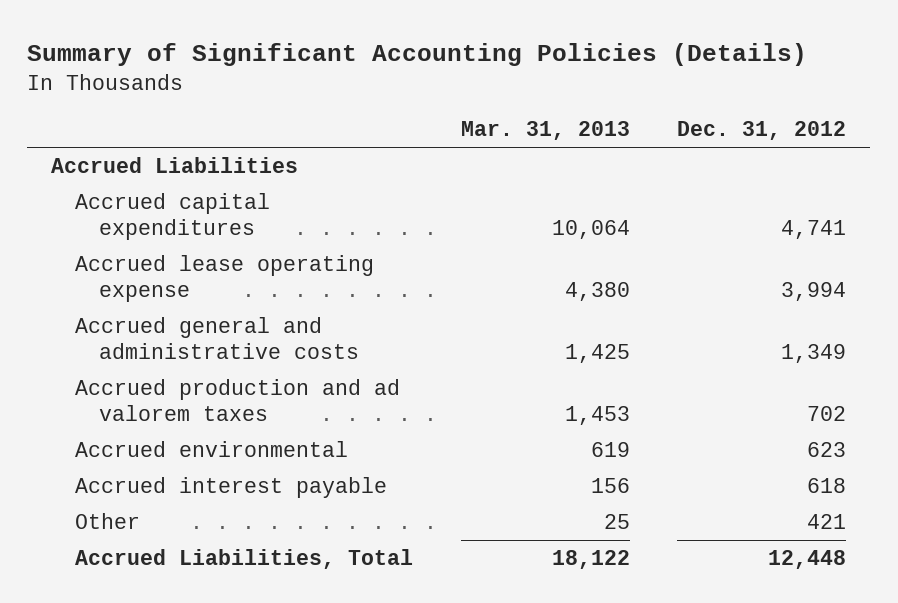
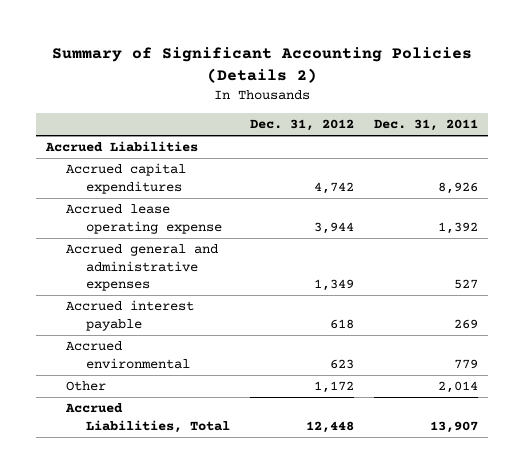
[27,42,808,66] Summary of Significant Accounting Policies (Details) -> [51,46,472,83] Summary of Significant Accounting Policies (Details 2)
[460,121,630,141] Mar. 31, 2013 -> none
none -> [374,119,479,132] Dec. 31, 2011
[75,379,401,422] Accrued production and ad valorem taxes -> none
[781,220,847,240] 4,741 -> [314,181,355,194] 4,742
[781,282,847,302] 3,994 -> [314,221,355,234] 3,944
[75,317,360,360] Accrued general and administrative costs -> [65,244,218,292] Accrued general and administrative expenses
[75,441,349,458] Accrued environmental -> [65,341,190,369] Accrued environmental
[807,514,847,530] 421 -> [314,381,355,394] 1,172

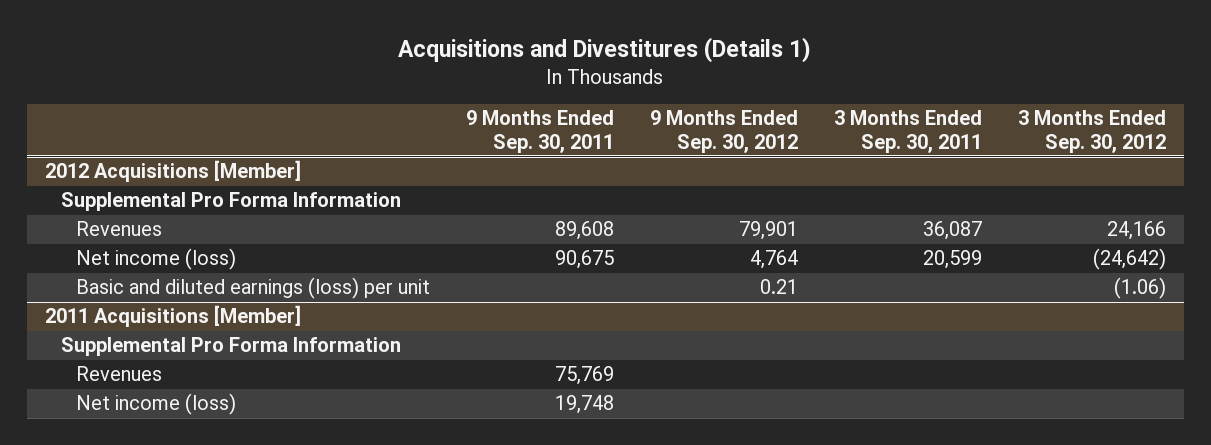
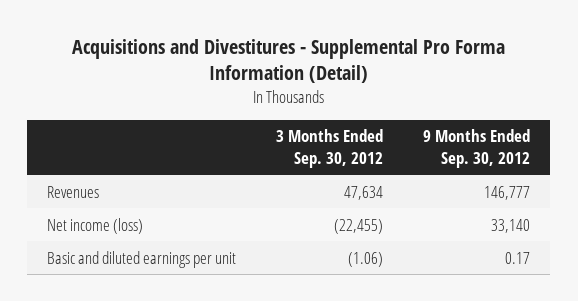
[398,37,812,64] Acquisitions and Divestitures (Details 1) -> [71,38,505,83] Acquisitions and Divestitures - Supplemental Pro Forma Information (Detail)
[466,110,615,153] 9 Months Ended Sep. 30, 2011 -> none
[834,110,983,153] 3 Months Ended Sep. 30, 2011 -> none
[44,160,301,183] 2012 Acquisitions [Member] -> none
[60,192,401,212] Supplemental Pro Forma Information -> none
[44,305,301,328] 2011 Acquisitions [Member] -> none
[60,337,401,357] Supplemental Pro Forma Information -> none
[76,366,163,382] Revenues -> none
[76,393,237,416] Net income (loss) -> none
[739,221,799,241] 79,901 -> [484,185,531,200] 146,777
[1107,221,1167,241] 24,166 -> [344,185,384,200] 47,634
[750,250,799,270] 4,764 -> [491,218,531,233] 33,140
[1093,248,1167,271] (24,642) -> [334,218,384,234] (22,455)
[76,277,431,300] Basic and diluted earnings (loss) per unit -> [47,250,237,268] Basic and diluted earnings per unit
[760,279,799,295] 0.21 -> [505,251,531,264] 0.17

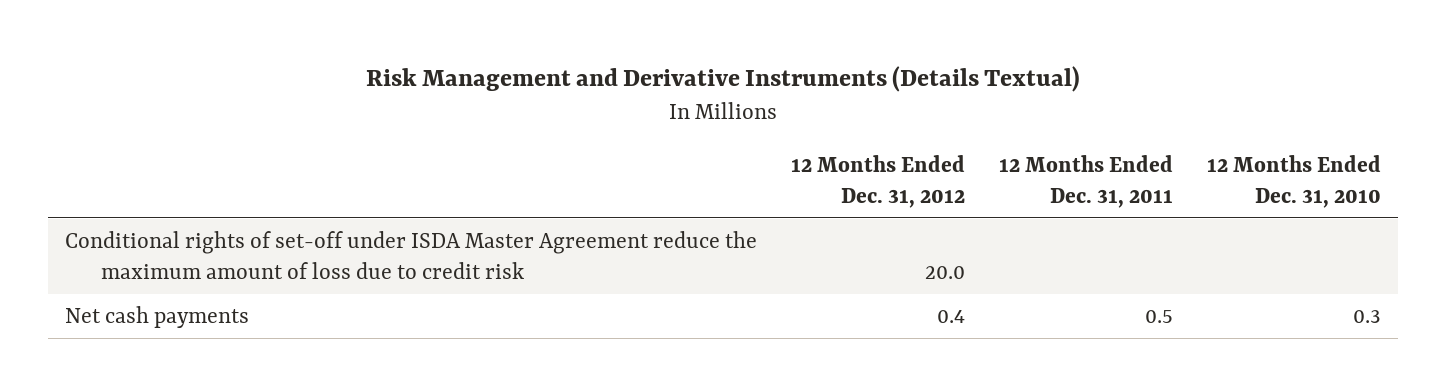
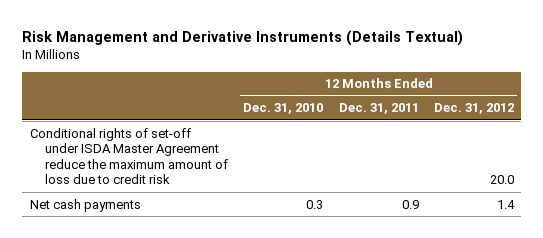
[936,310,965,324] 0.4 -> [496,199,515,209] 1.4
[1144,310,1173,324] 0.5 -> [401,199,419,209] 0.9

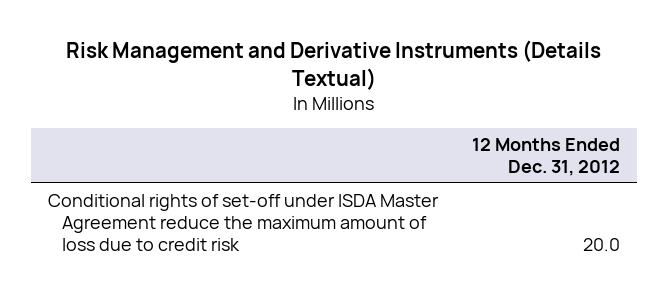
[243,103,324,115] Dec. 31, 2010 -> none
[338,103,419,115] Dec. 31, 2011 -> none
[29,198,141,212] Net cash payments -> none

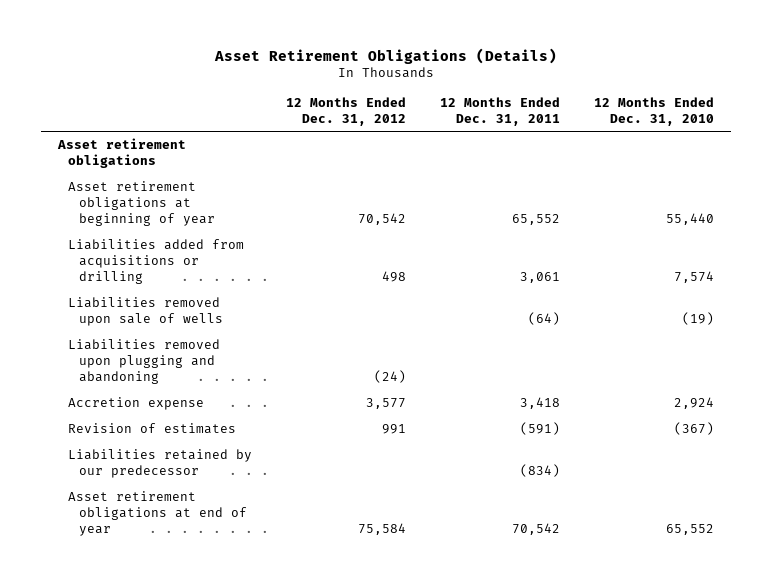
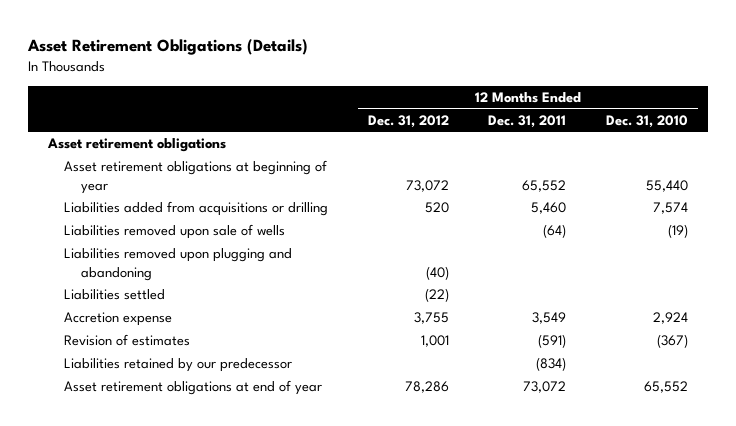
[358,213,407,226] 70,542 -> [405,179,449,192] 73,072
[382,271,407,283] 498 -> [424,202,449,214] 520
[519,272,560,284] 3,061 -> [531,202,567,215] 5,460
[374,370,407,384] (24) -> [425,265,449,280] (40)
none -> [64,289,166,301] Liabilities settled
[366,398,407,410] 3,577 -> [413,312,449,325] 3,755
[519,397,560,410] 3,418 -> [532,312,567,325] 3,549
[382,424,407,435] 991 -> [420,335,449,348] 1,001
[358,523,407,536] 75,584 -> [404,381,449,394] 78,286
[511,523,560,536] 70,542 -> [523,381,567,394] 73,072

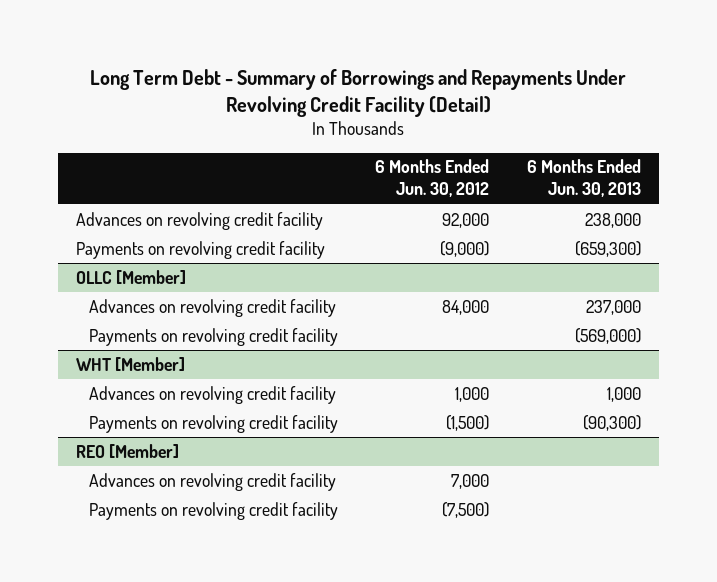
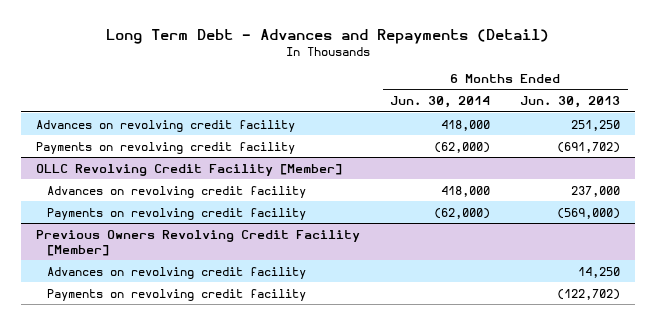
[90,68,627,117] Long Term Debt - Summary of Borrowings and Repayments Under Revolving Credit Facility (Detail) -> [106,28,550,44] Long Term Debt - Advances and Repayments (Detail)
[375,159,490,198] 6 Months Ended Jun. 30, 2012 -> none
none -> [390,96,491,109] Jun. 30, 2014
[76,269,187,284] OLLC [Member] -> none
[584,212,641,228] 238,000 -> [571,119,621,131] 251,250
[574,240,641,257] (659,300) -> [557,141,621,153] (691,702)
none -> [35,163,342,176] OLLC Revolving Credit Facility [Member]
[76,356,186,371] WHT [Member] -> none
[76,443,180,458] REO [Member] -> none
[89,472,337,491] Advances on revolving credit facility -> none
[89,501,339,520] Payments on revolving credit facility -> none
none -> [35,229,360,256] Previous Owners Revolving Credit Facility [Member]
[606,386,641,402] 1,000 -> [578,266,621,278] 14,250
[582,414,641,431] (90,300) -> [557,288,621,300] (122,702)

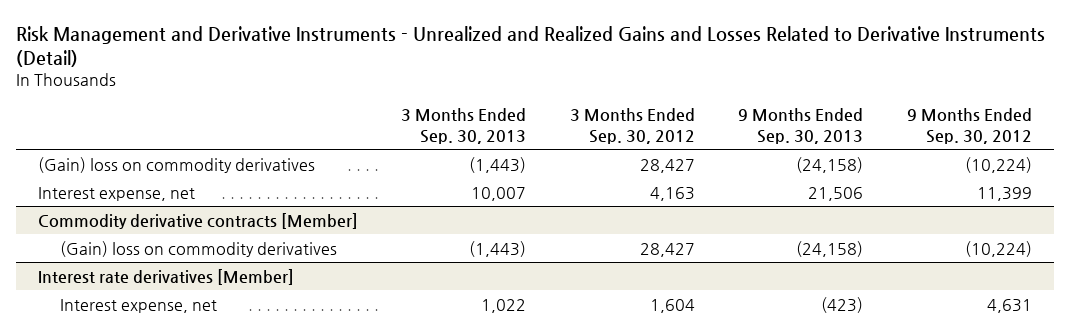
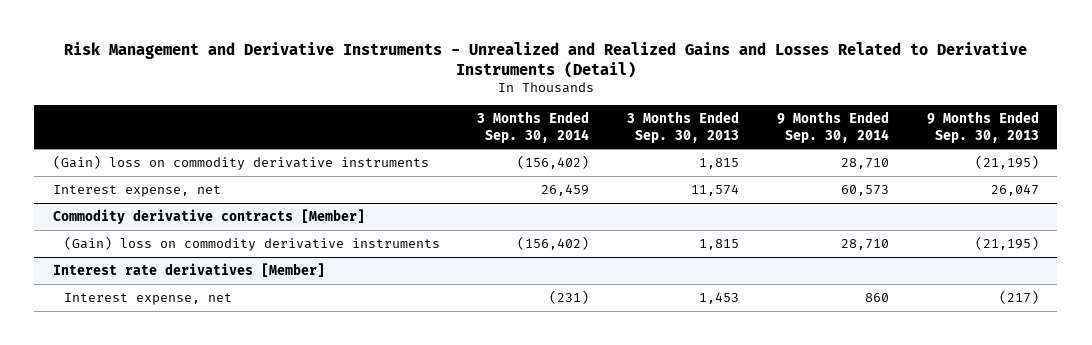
[569,108,695,144] 3 Months Ended Sep. 30, 2012 -> none
[907,108,1033,144] 9 Months Ended Sep. 30, 2012 -> none
none -> [477,111,590,143] 3 Months Ended Sep. 30, 2014
none -> [776,111,889,143] 9 Months Ended Sep. 30, 2014
[37,156,315,173] (Gain) loss on commodity derivatives -> [53,154,430,170] (Gain) loss on commodity derivative instruments
[469,156,527,173] (1,443) -> [699,157,740,169] 1,815
[796,156,864,173] (24,158) -> [974,154,1039,169] (21,195)
[471,186,527,201] 10,007 -> [691,183,740,196] 11,574
[808,186,864,201] 21,506 -> [990,183,1039,196] 26,047
[60,240,338,257] (Gain) loss on commodity derivatives -> [63,235,440,251] (Gain) loss on commodity derivative instruments
[469,240,527,257] (1,443) -> [699,238,740,250] 1,815
[796,240,864,257] (24,158) -> [974,235,1039,250] (21,195)
[481,298,527,313] 1,022 -> [699,291,740,304] 1,453
[821,296,864,313] (423) -> [998,289,1039,304] (217)

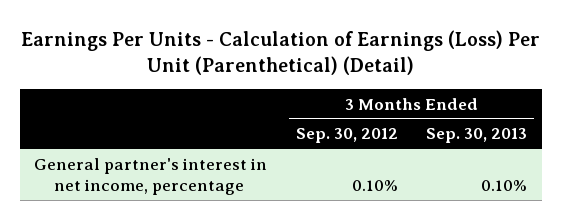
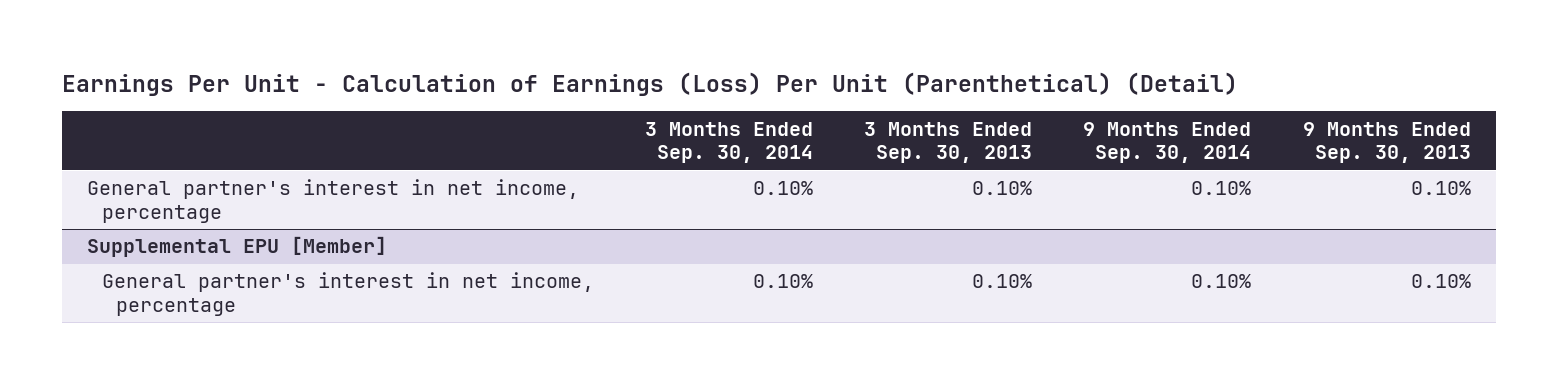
[20,30,540,76] Earnings Per Units - Calculation of Earnings (Loss) Per Unit (Parenthetical) (Detail) -> [61,71,1238,96] Earnings Per Unit - Calculation of Earnings (Loss) Per Unit (Parenthetical) (Detail)
[295,128,398,144] Sep. 30, 2012 -> none
none -> [645,121,814,164] 3 Months Ended Sep. 30, 2014
none -> [1083,121,1252,164] 9 Months Ended Sep. 30, 2014
none -> [1302,121,1471,164] 9 Months Ended Sep. 30, 2013
none -> [87,236,388,258] Supplemental EPU [Member]
none -> [101,272,594,317] General partner's interest in net income, percentage

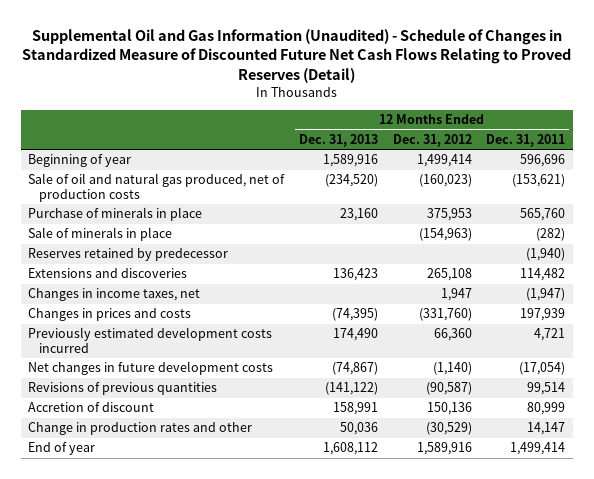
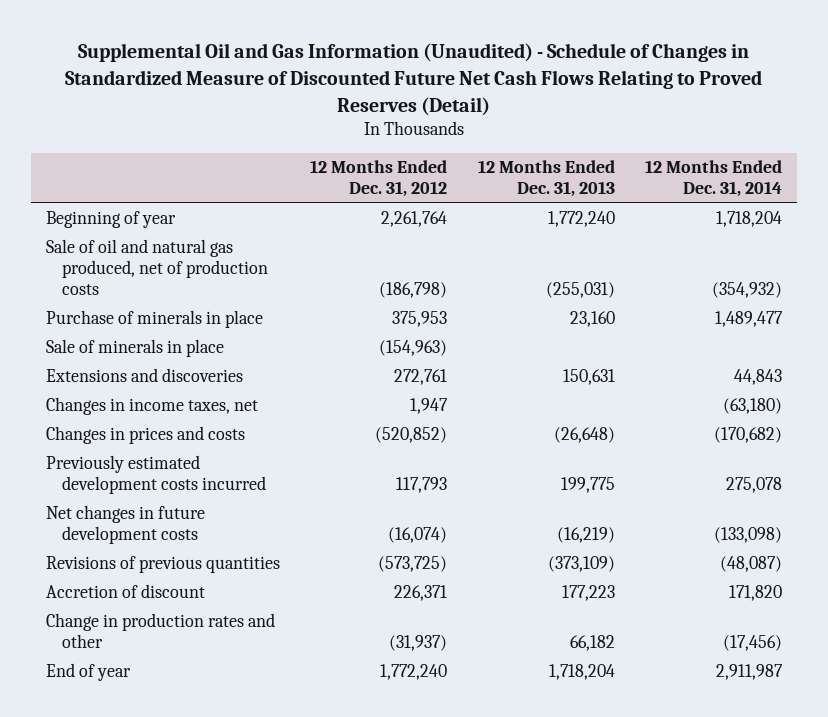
[486,133,566,147] Dec. 31, 2011 -> none
none -> [644,160,782,198] 12 Months Ended Dec. 31, 2014
[323,154,379,168] 1,589,916 -> [547,211,615,228] 1,772,240
[416,154,472,168] 1,499,414 -> [381,211,448,228] 2,261,764
[325,174,379,188] (234,520) -> [545,282,615,299] (255,031)
[418,174,472,188] (160,023) -> [379,282,448,299] (186,798)
[28,248,229,262] Reserves retained by predecessor -> none
[333,268,379,282] 136,423 -> [562,369,615,386] 150,631
[426,268,472,282] 265,108 -> [394,369,448,386] 272,761
[332,308,379,322] (74,395) -> [553,427,615,444] (26,648)
[418,308,472,322] (331,760) -> [375,427,448,444] (520,852)
[333,328,379,342] 174,490 -> [560,477,615,494] 199,775
[433,328,472,342] 66,360 -> [396,477,448,494] 117,793
[332,362,379,376] (74,867) -> [556,527,615,544] (16,219)
[432,362,472,376] (1,140) -> [388,527,448,544] (16,074)
[325,382,379,396] (141,122) -> [547,556,615,573] (373,109)
[425,382,472,396] (90,587) -> [378,556,448,573] (573,725)
[333,402,379,416] 158,991 -> [561,585,615,602] 177,223
[426,402,472,416] 150,136 -> [394,585,448,602] 226,371
[340,422,379,436] 50,036 -> [569,635,615,652] 66,182
[425,422,472,436] (30,529) -> [389,635,448,652] (31,937)
[323,442,379,456] 1,608,112 -> [548,664,615,681] 1,718,204
[416,442,472,456] 1,589,916 -> [380,664,448,681] 1,772,240

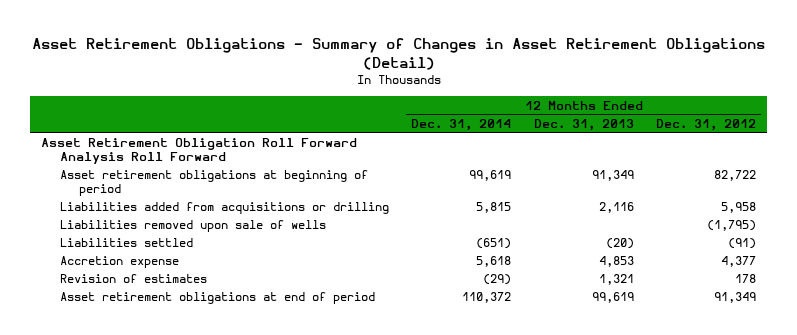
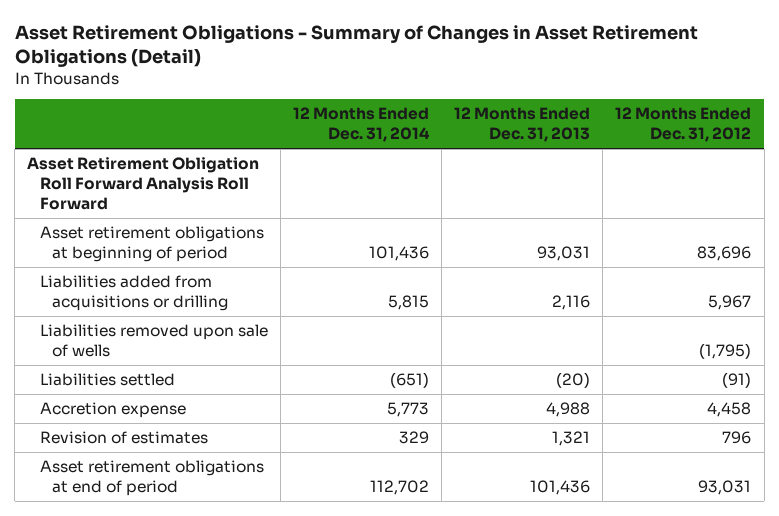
[469,169,512,181] 99,619 -> [368,246,429,262] 101,436
[591,169,634,181] 91,349 -> [537,246,591,262] 93,031
[713,169,756,181] 82,722 -> [697,246,752,262] 83,696
[720,201,756,213] 5,958 -> [708,295,752,311] 5,967
[476,255,512,267] 5,618 -> [386,402,429,418] 5,773
[598,255,634,267] 4,853 -> [546,402,591,418] 4,988
[720,255,756,267] 4,377 -> [707,402,752,418] 4,458
[483,273,512,285] (29) -> [398,431,429,445] 329
[734,273,756,283] 178 -> [722,431,752,445] 796
[462,291,512,303] 110,372 -> [369,480,429,496] 112,702
[591,291,634,303] 99,619 -> [530,480,591,496] 101,436
[713,291,756,303] 91,349 -> [698,480,752,496] 93,031

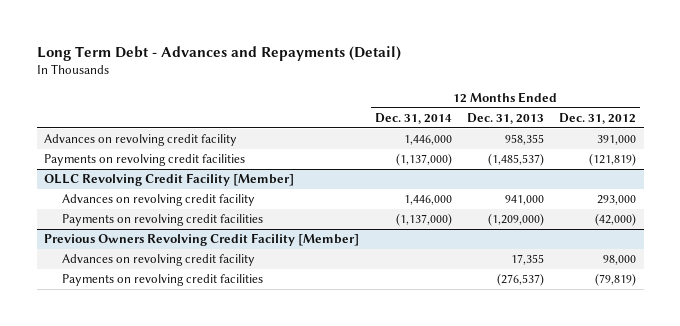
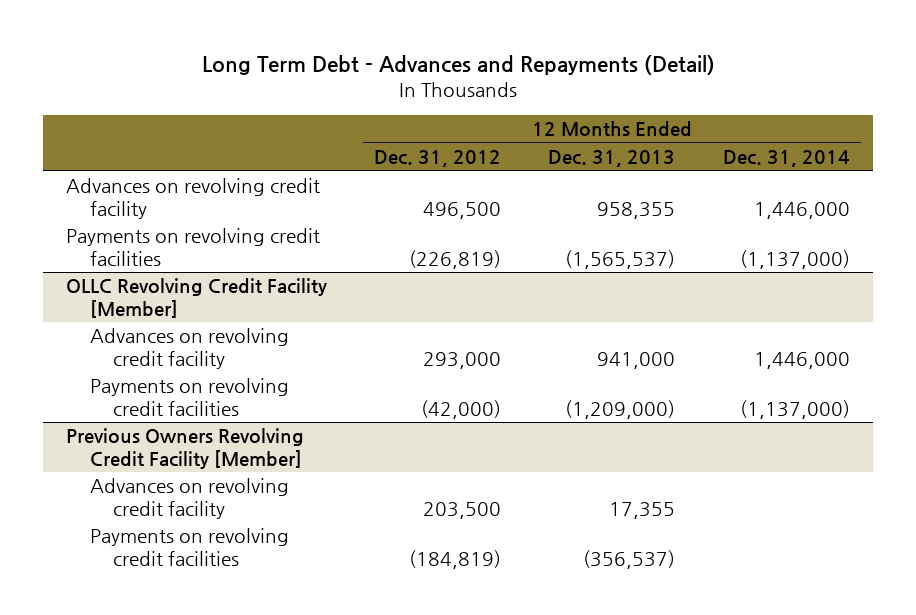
[596,135,636,146] 391,000 -> [423,201,502,219] 496,500
[487,153,544,167] (1,485,537) -> [565,249,676,269] (1,565,537)
[588,153,636,167] (121,819) -> [409,249,502,269] (226,819)
[602,255,636,266] 98,000 -> [423,501,502,519] 203,500
[496,273,544,287] (276,537) -> [583,549,676,569] (356,537)
[594,273,636,287] (79,819) -> [409,549,502,569] (184,819)

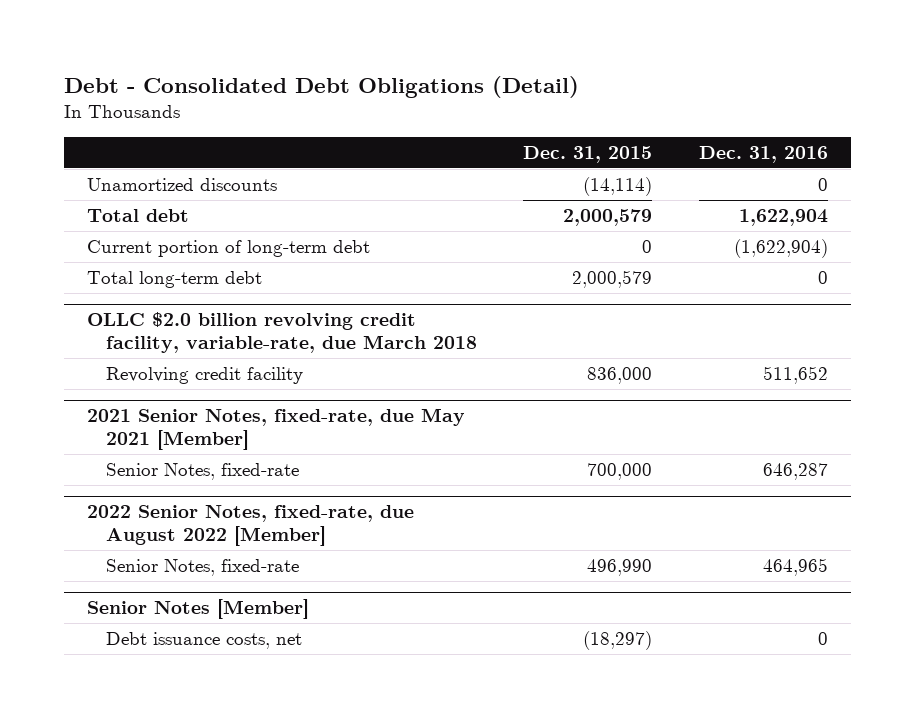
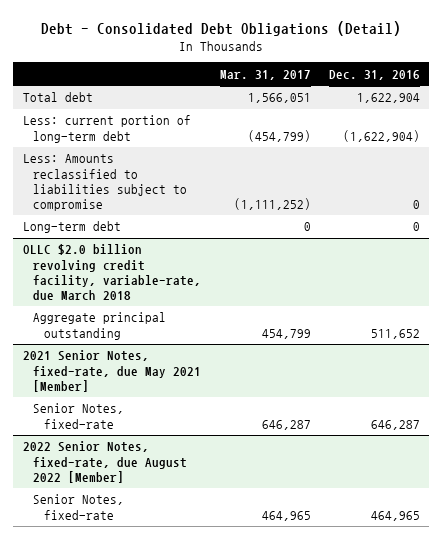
[523,145,653,163] Dec. 31, 2015 -> none
none -> [219,69,311,80] Mar. 31, 2017
[87,177,278,191] Unamortized discounts -> none
[87,239,371,257] Current portion of long-term debt -> [22,115,191,143] Less: current portion of long-term debt
none -> [22,154,188,211] Less: Amounts reclassified to liabilities subject to compromise
[87,270,263,288] Total long-term debt -> [22,221,121,234] Long-term debt
[105,366,303,384] Revolving credit facility -> [33,312,167,340] Aggregate principal outstanding
[87,599,310,620] Senior Notes [Member] -> none
[105,631,302,649] Debt issuance costs, net -> none

